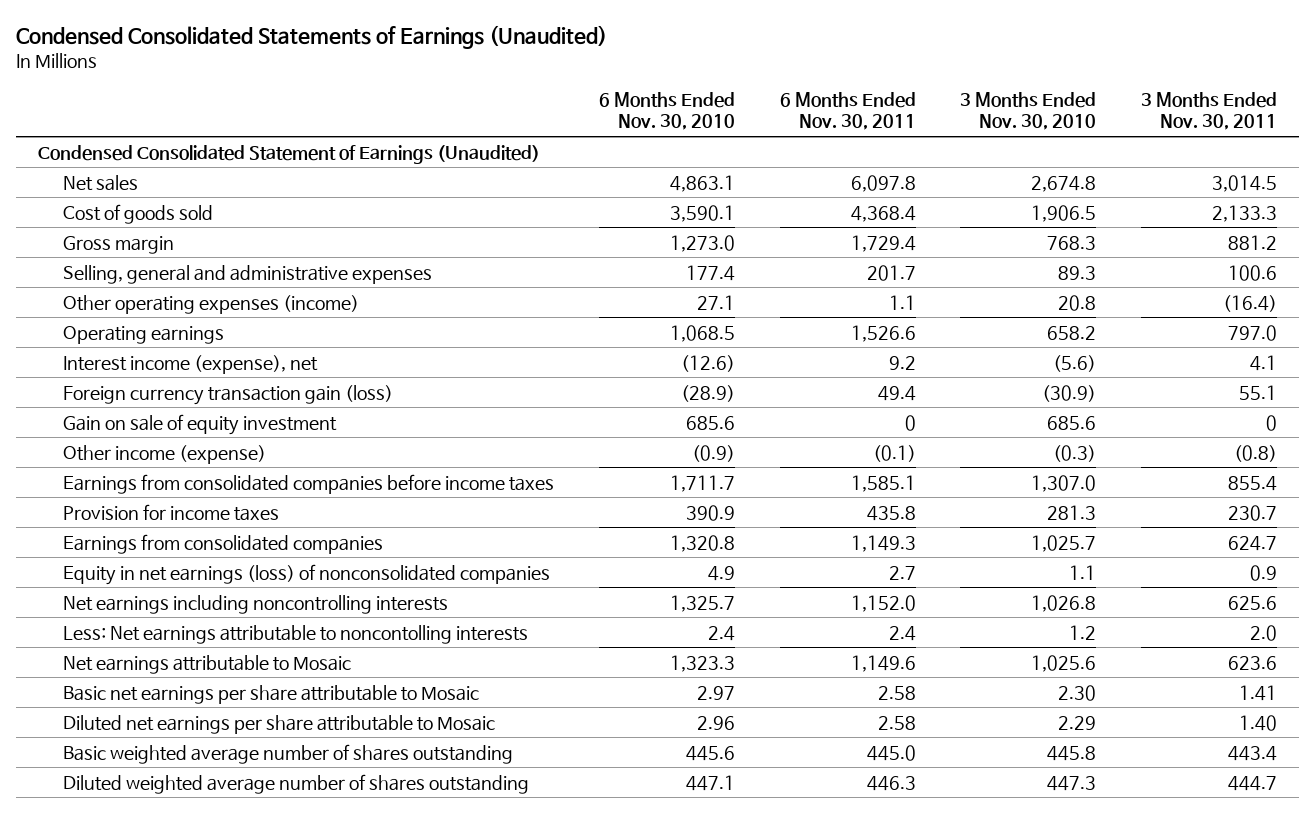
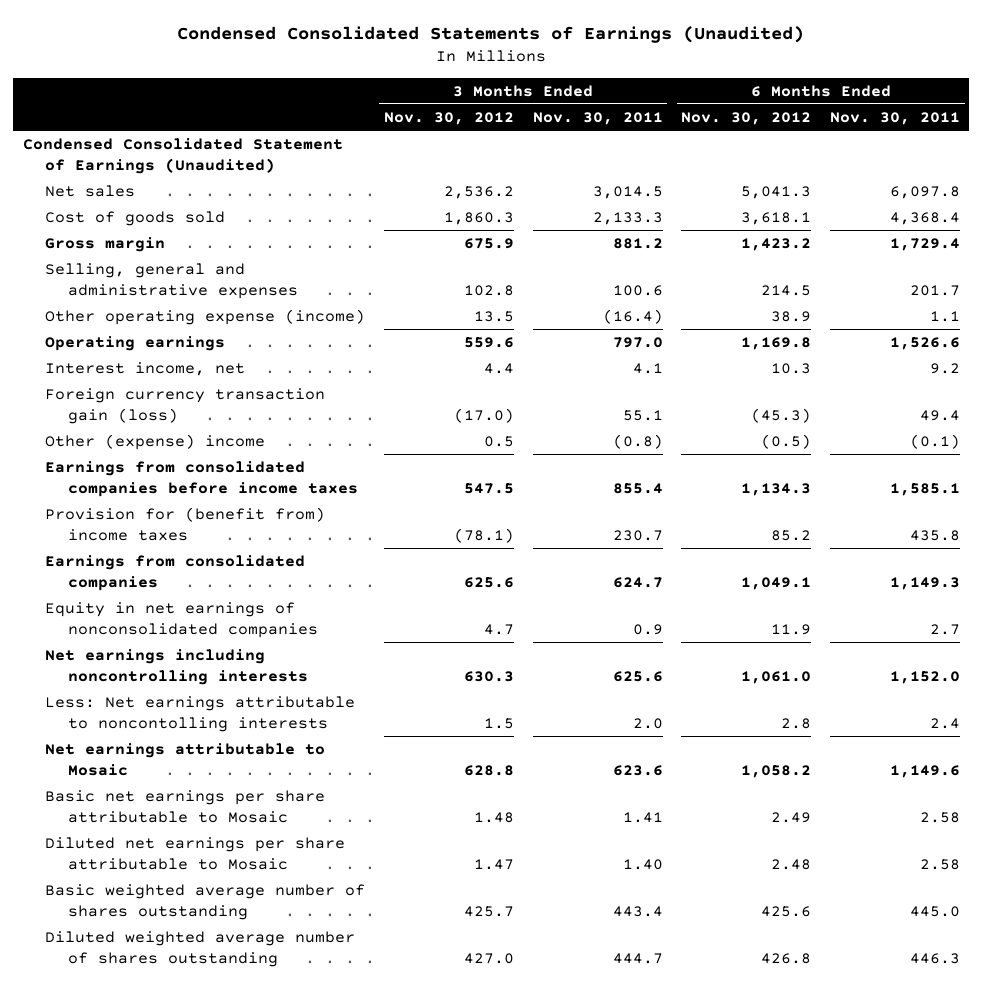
[599,92,736,131] 6 Months Ended Nov. 30, 2010 -> none
[960,92,1097,131] 3 Months Ended Nov. 30, 2010 -> none
none -> [383,111,514,125] Nov. 30, 2012
none -> [681,111,812,125] Nov. 30, 2012
[63,294,360,314] Other operating expenses (income) -> [45,309,366,326] Other operating expense (income)
[63,354,319,374] Interest income (expense), net -> [45,362,246,377] Interest income, net
[63,413,338,435] Gain on sale of equity investment -> none
[63,444,267,464] Other income (expense) -> [45,434,266,451] Other (expense) income
[63,503,280,521] Provision for income taxes -> [45,507,326,541] Provision for (benefit from) income taxes
[63,563,551,585] Equity in net earnings (loss) of nonconsolidated companies -> [45,602,318,638] Equity in net earnings of nonconsolidated companies

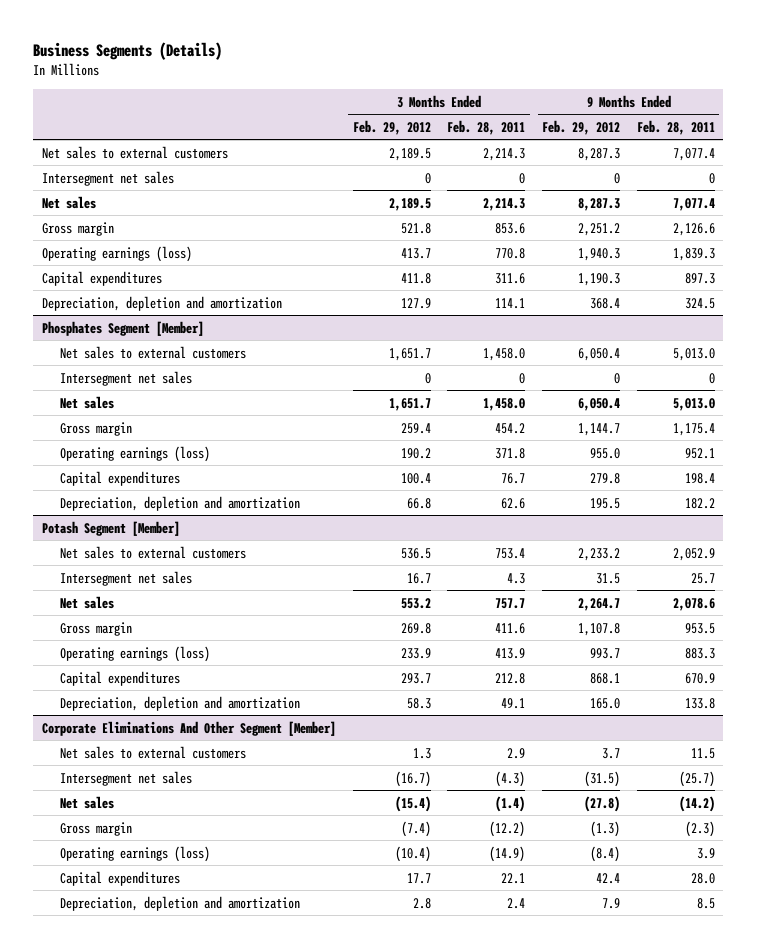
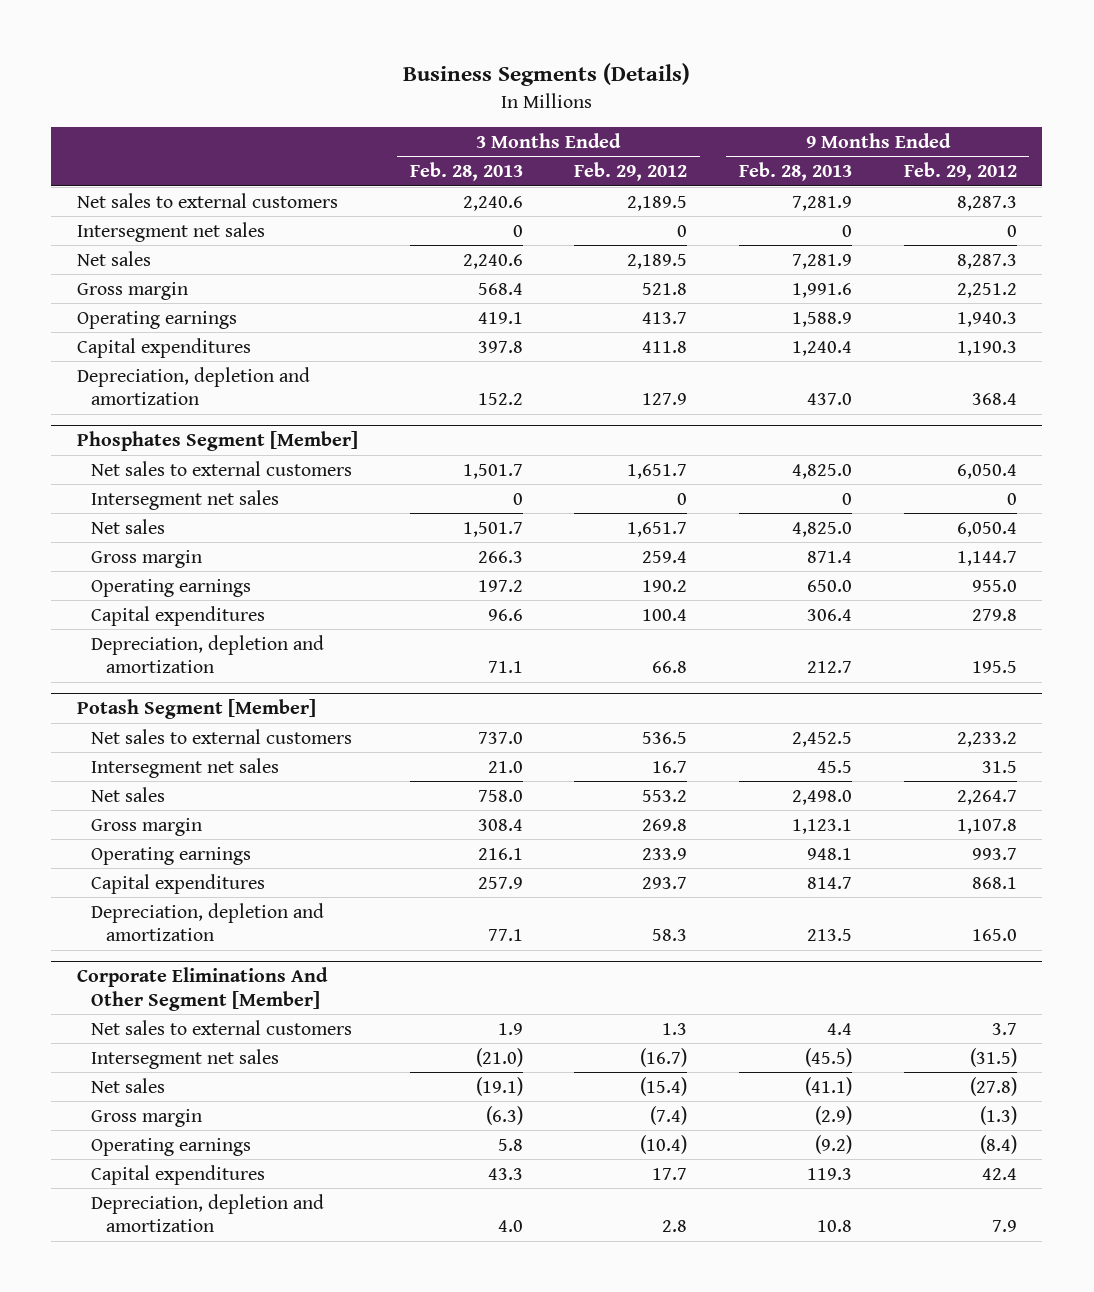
[447,119,526,135] Feb. 28, 2011 -> none
[636,119,715,135] Feb. 28, 2011 -> none
none -> [409,162,523,182] Feb. 28, 2013
none -> [738,162,852,182] Feb. 28, 2013
[41,245,192,262] Operating earnings (loss) -> [77,310,238,329] Operating earnings
[60,445,211,462] Operating earnings (loss) -> [91,578,252,597] Operating earnings
[60,645,211,662] Operating earnings (loss) -> [91,846,252,865] Operating earnings
[60,845,211,862] Operating earnings (loss) -> [91,1137,252,1156] Operating earnings

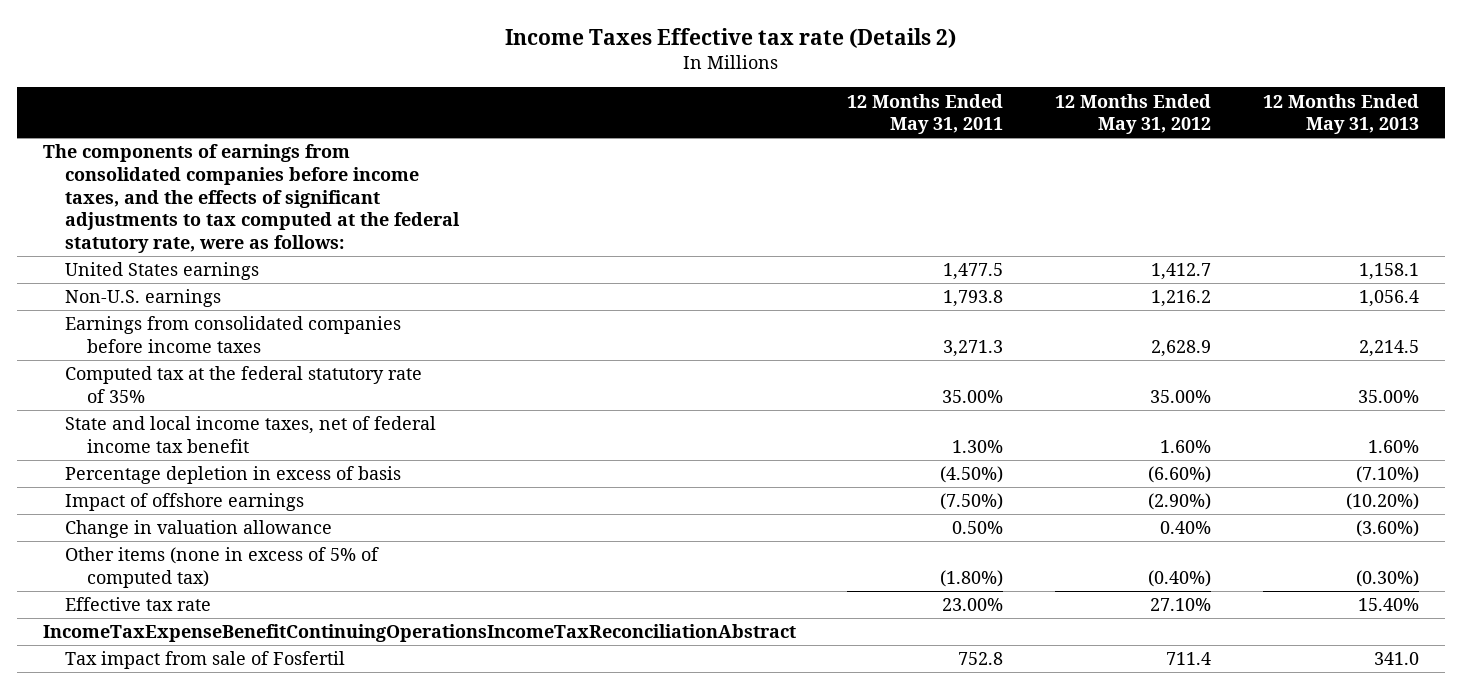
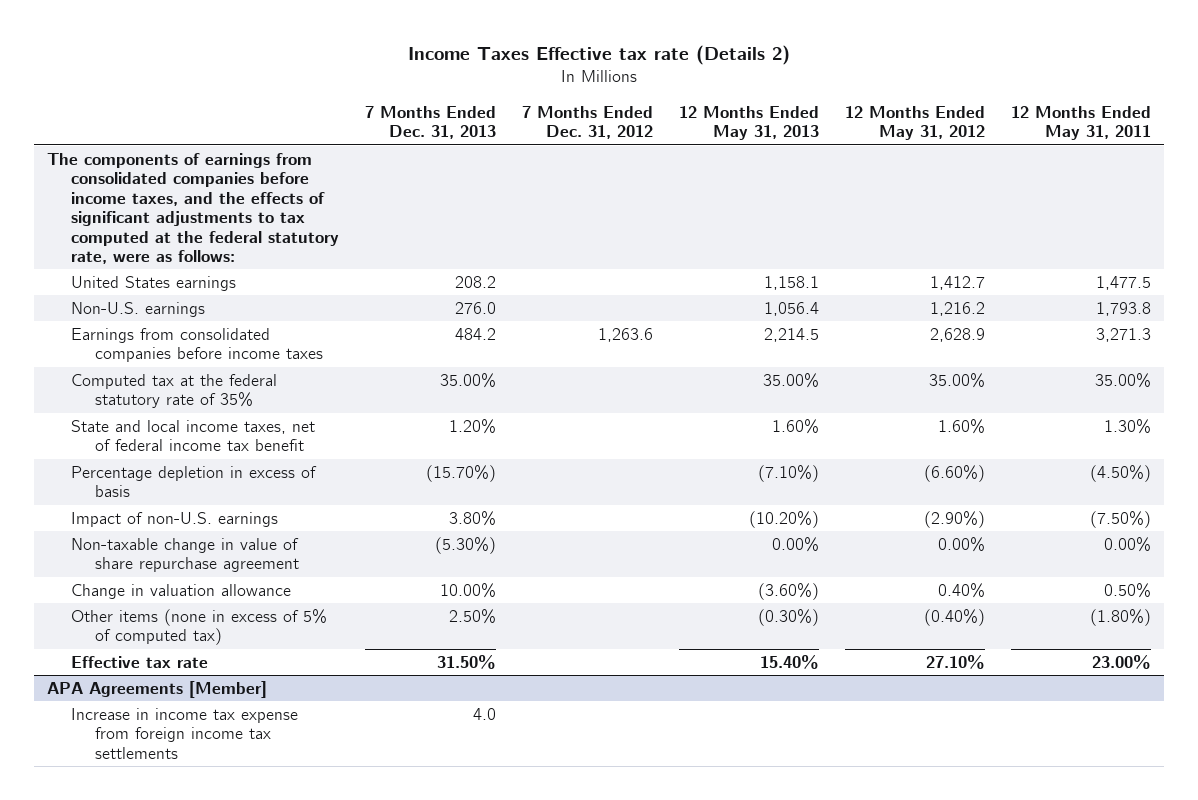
none -> [365,105,497,139] 7 Months Ended Dec. 31, 2013
none -> [522,105,654,139] 7 Months Ended Dec. 31, 2012
[64,493,304,512] Impact of offshore earnings -> [71,511,279,527] Impact of non-U.S. earnings
none -> [71,537,300,573] Non-taxable change in value of share repurchase agreement
[42,624,796,643] IncomeTaxExpenseBenefitContinuingOperationsIncomeTaxReconciliationAbstract -> none
[64,651,345,670] Tax impact from sale of Fosfertil -> none
none -> [46,680,267,698] APA Agreements [Member]
none -> [71,707,299,759] Increase in income tax expense from foreign income tax settlements

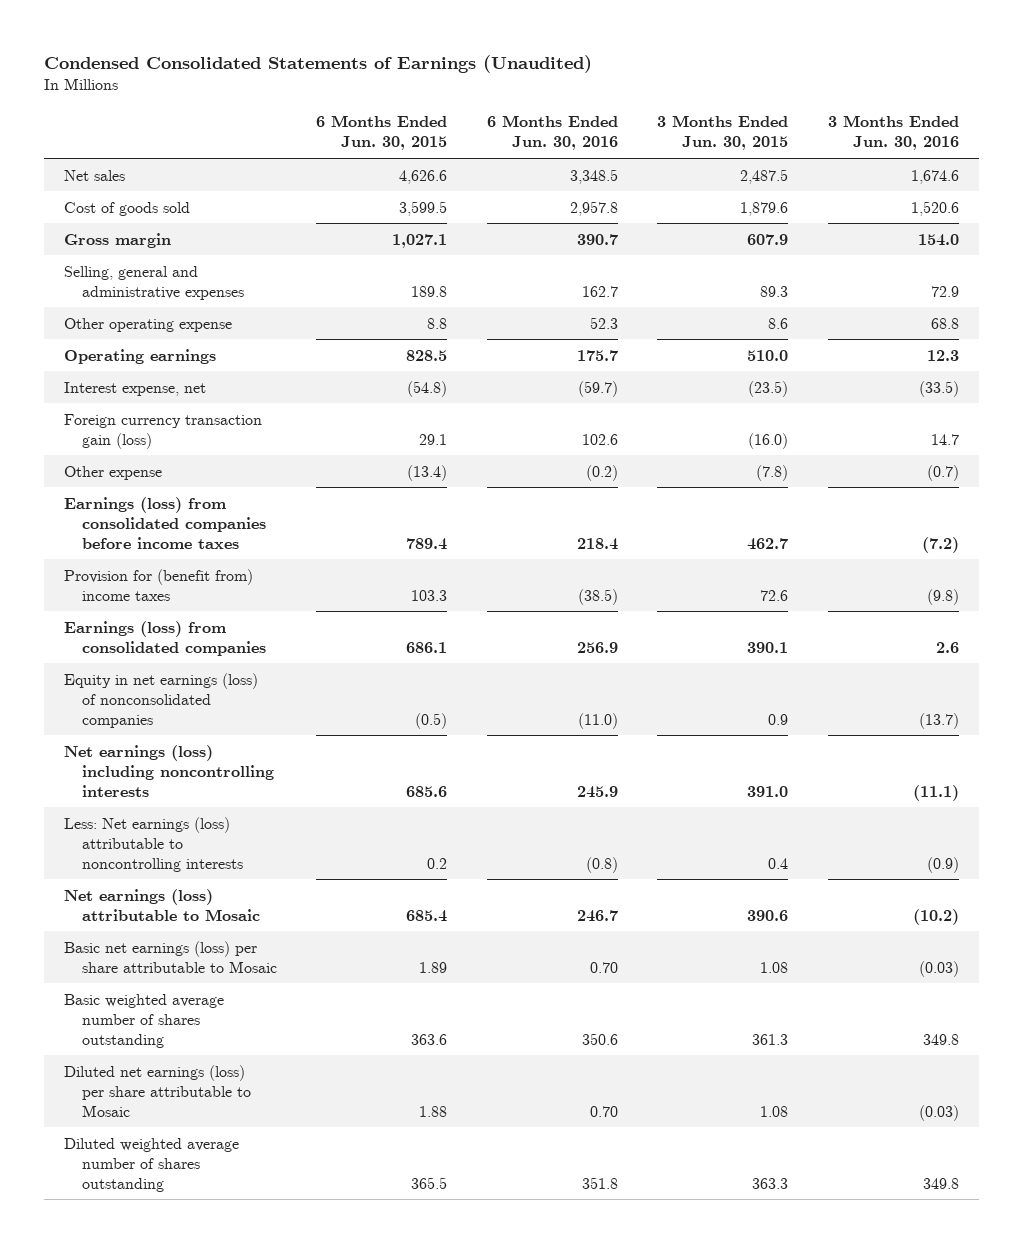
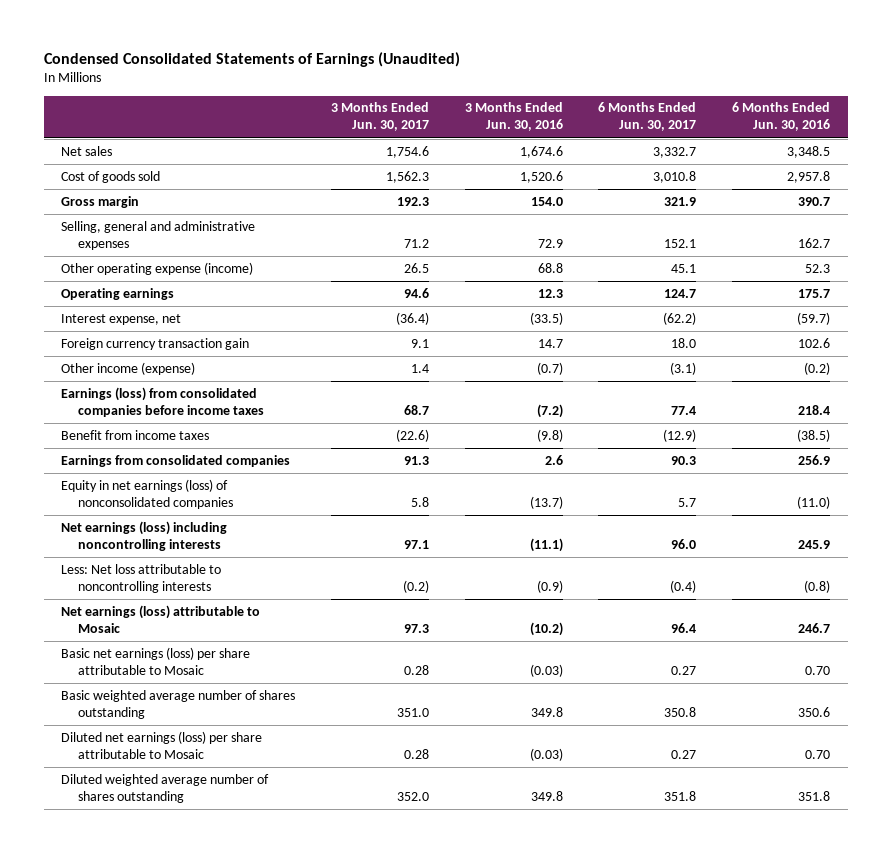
[316,115,448,151] 6 Months Ended Jun. 30, 2015 -> none
[657,115,789,151] 3 Months Ended Jun. 30, 2015 -> none
none -> [331,102,430,132] 3 Months Ended Jun. 30, 2017
none -> [598,102,697,132] 6 Months Ended Jun. 30, 2017
[64,317,233,332] Other operating expense -> [61,261,254,275] Other operating expense (income)
[64,413,263,449] Foreign currency transaction gain (loss) -> [61,337,250,350] Foreign currency transaction gain
[64,465,163,480] Other expense -> [61,361,196,375] Other income (expense)
[64,568,254,601] Provision for (benefit from) income taxes -> [61,429,210,440] Benefit from income taxes
[64,620,266,656] Earnings (loss) from consolidated companies -> [61,454,291,467] Earnings from consolidated companies
[64,816,243,872] Less: Net earnings (loss) attributable to noncontrolling interests -> [61,563,222,593] Less: Net loss attributable to noncontrolling interests

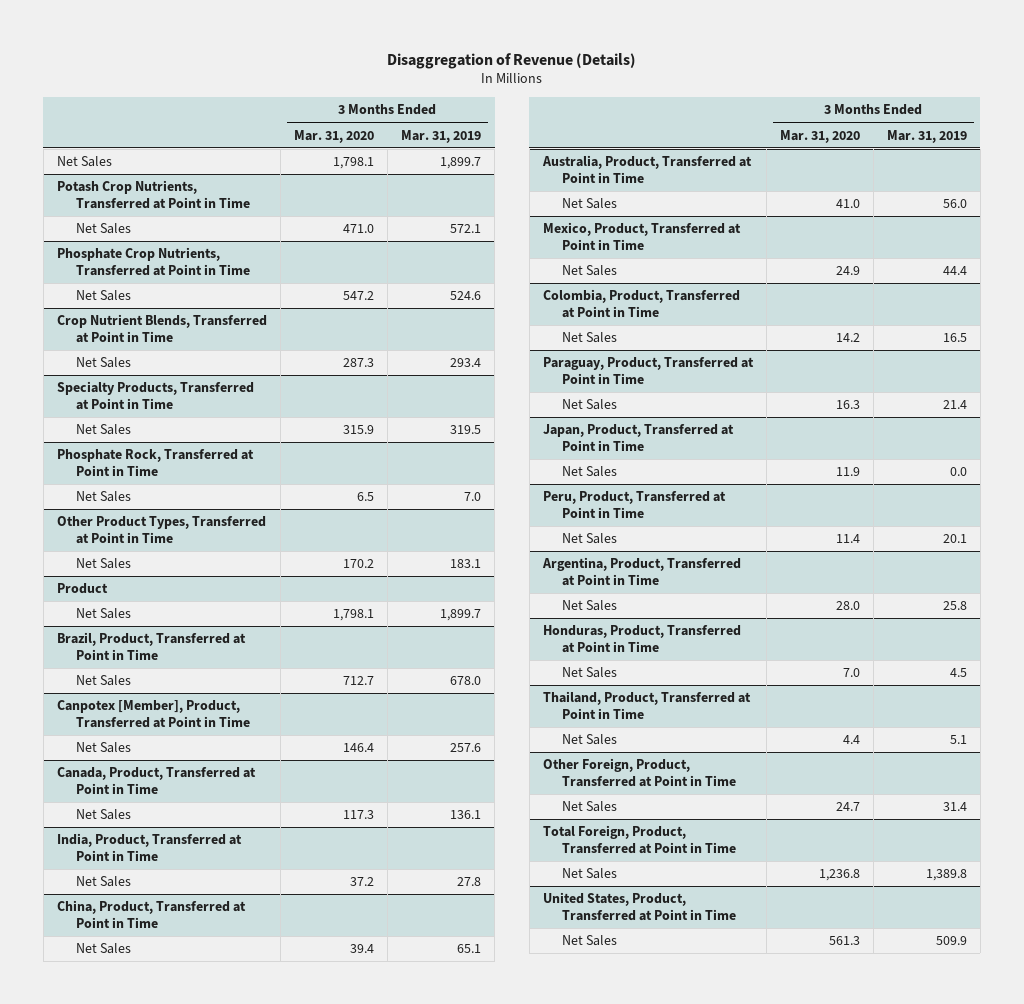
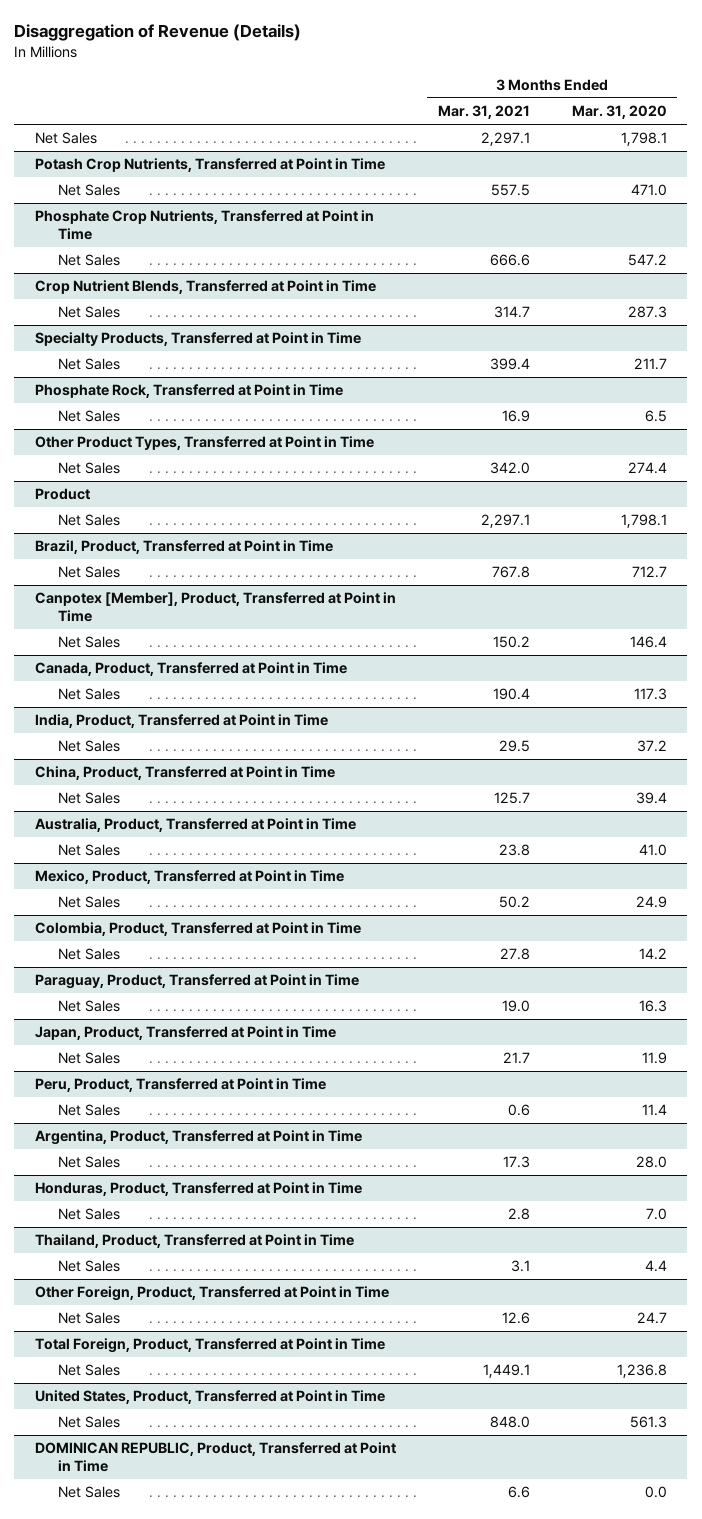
[400,129,481,143] Mar. 31, 2019 -> none
none -> [437,105,530,120] Mar. 31, 2021
[342,425,374,435] 315.9 -> [633,358,667,371] 211.7
[342,559,374,569] 170.2 -> [627,462,667,475] 274.4
none -> [35,1442,397,1472] DOMINICAN REPUBLIC, Product, Transferred at Point in Time
none -> [57,1486,120,1499] Net Sales

